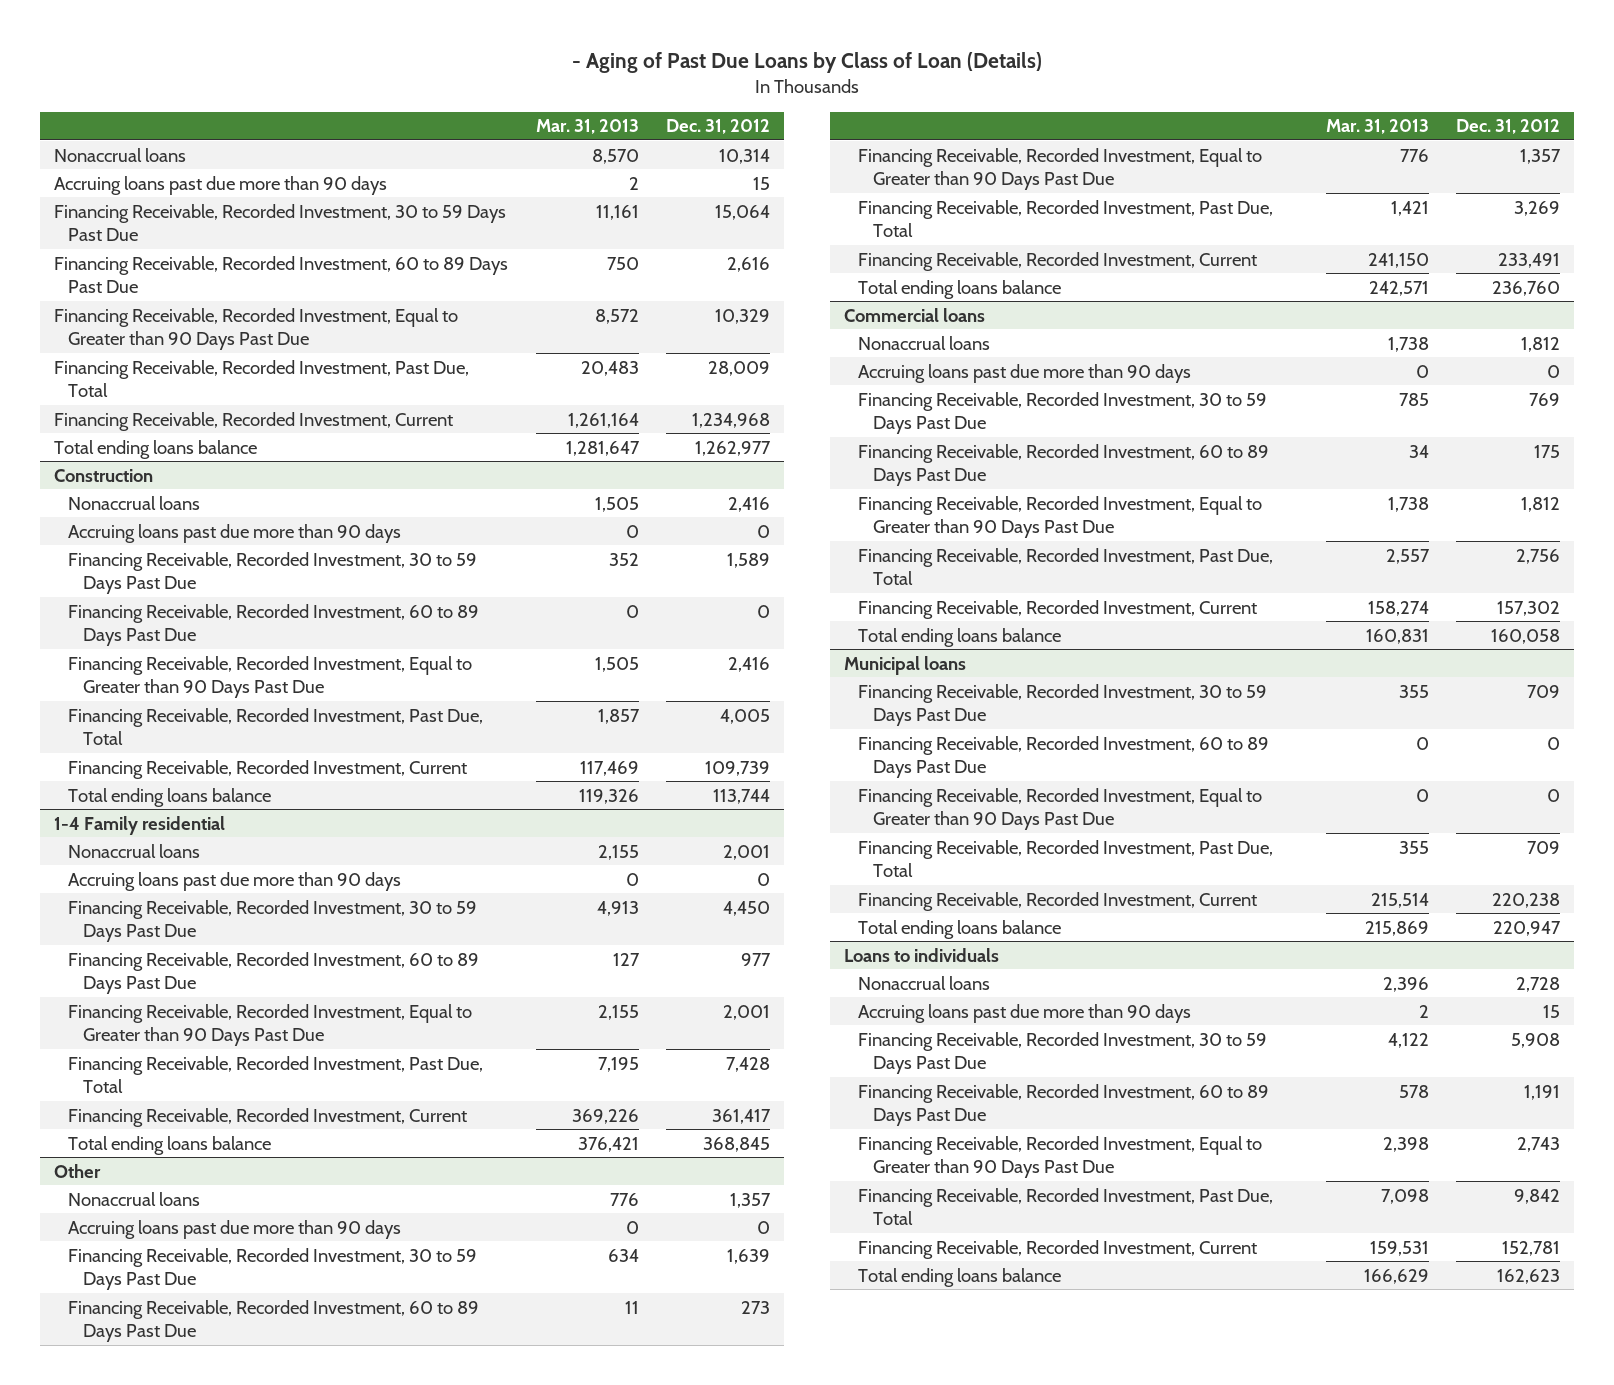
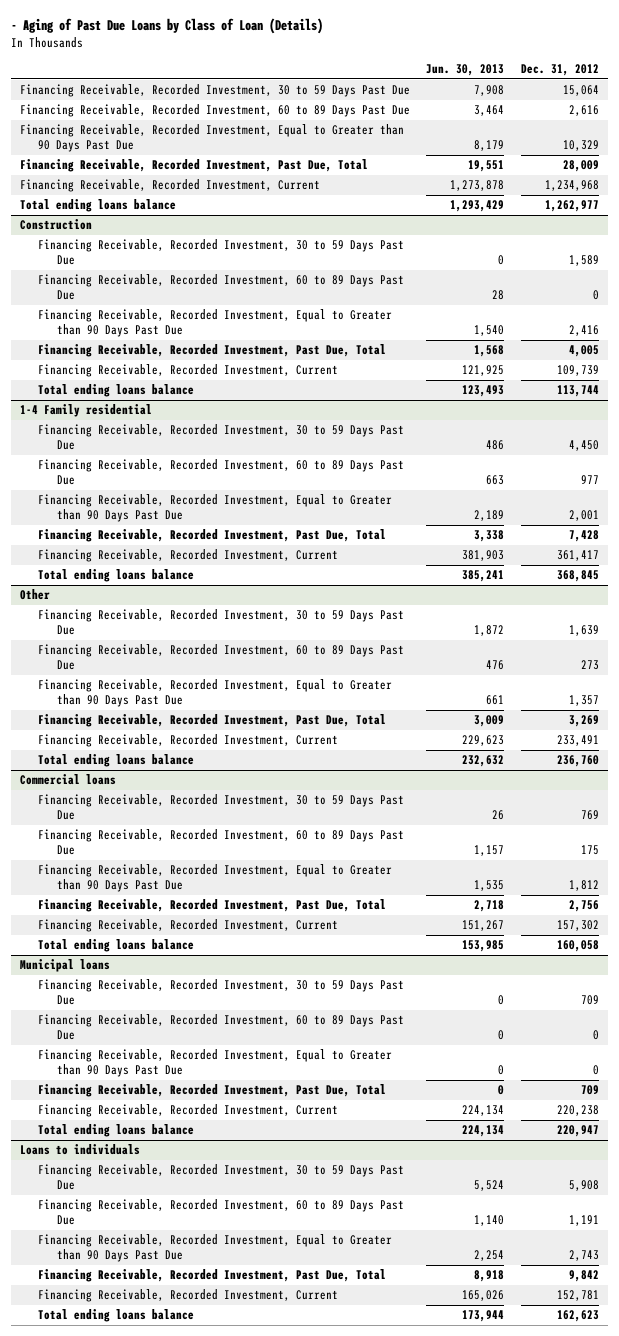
[535,119,639,135] Mar. 31, 2013 -> none
none -> [426,64,505,77] Jun. 30, 2013
[53,147,186,162] Nonaccrual loans -> none
[53,175,387,195] Accruing loans past due more than 90 days -> none
[68,495,201,510] Nonaccrual loans -> none
[68,523,402,543] Accruing loans past due more than 90 days -> none
[68,843,201,858] Nonaccrual loans -> none
[68,871,402,891] Accruing loans past due more than 90 days -> none
[68,1191,201,1206] Nonaccrual loans -> none
[68,1219,402,1239] Accruing loans past due more than 90 days -> none
[858,335,991,350] Nonaccrual loans -> none
[858,363,1192,383] Accruing loans past due more than 90 days -> none
[858,975,991,990] Nonaccrual loans -> none
[858,1003,1192,1023] Accruing loans past due more than 90 days -> none

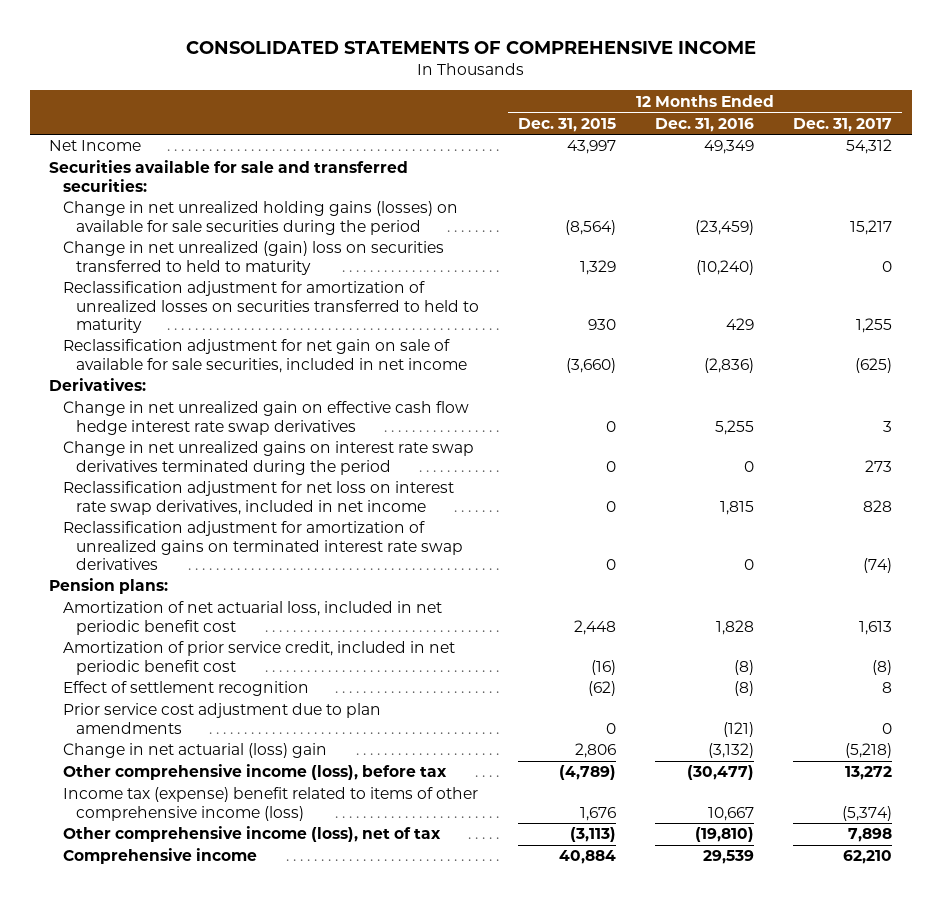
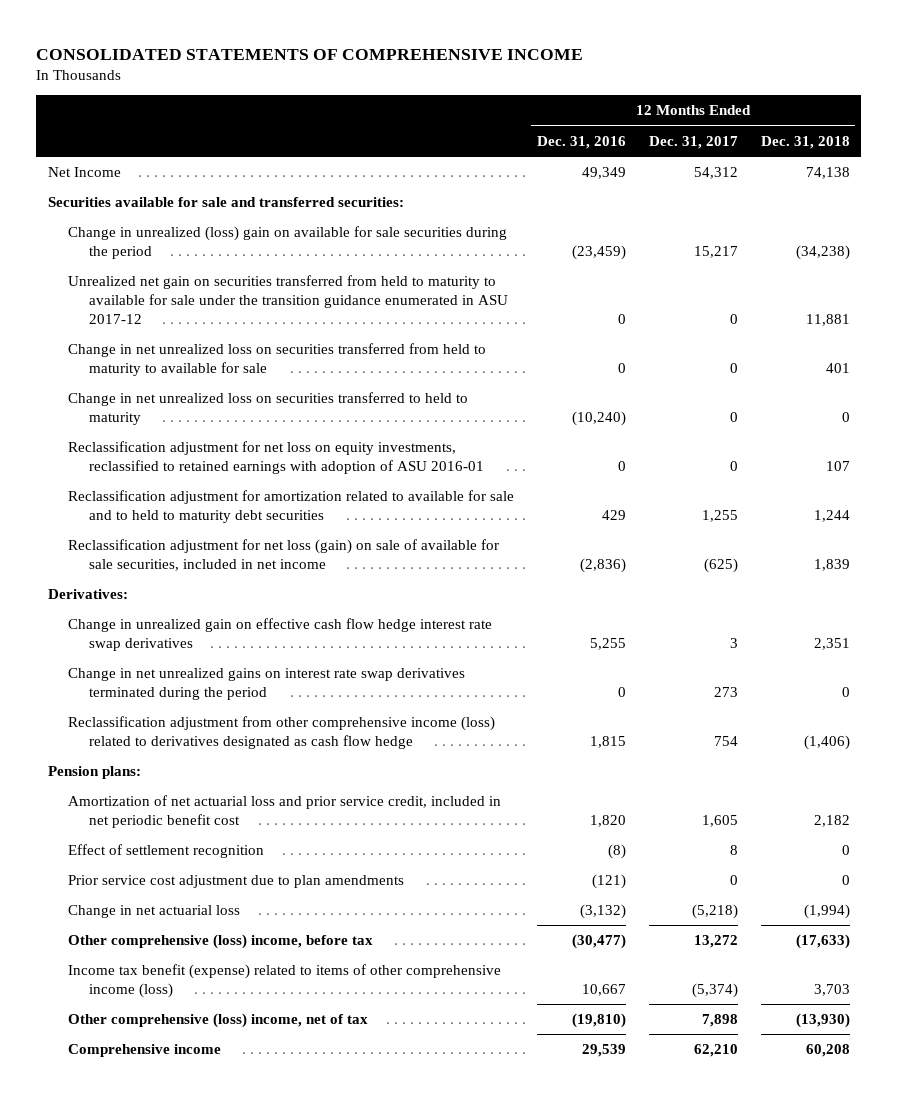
[518,117,617,132] Dec. 31, 2015 -> none
none -> [760,135,850,149] Dec. 31, 2018
[62,201,458,235] Change in net unrealized holding gains (losses) on available for sale securities during the period -> [68,226,508,259] Change in unrealized (loss) gain on available for sale securities during the period
none -> [68,275,509,324] Unrealized net gain on securities transferred from held to maturity to available for sale under the transition guidance enumerated in ASU 2017-12
none -> [68,343,487,376] Change in net unrealized loss on securities transferred from held to maturity to available for sale
[62,241,444,275] Change in net unrealized (gain) loss on securities transferred to held to maturity -> [68,392,469,425] Change in net unrealized loss on securities transferred to held to maturity
none -> [68,441,485,474] Reclassification adjustment for net loss on equity investments, reclassified to retained earnings with adoption of ASU 2016-01
[62,281,480,333] Reclassification adjustment for amortization of unrealized losses on securities transferred to held to maturity -> [68,490,515,523] Reclassification adjustment for amortization related to available for sale and to held to maturity debt securities
[62,339,468,373] Reclassification adjustment for net gain on sale of available for sale securities, included in net income -> [68,539,500,571] Reclassification adjustment for net loss (gain) on sale of available for sale securities, included in net income
[62,401,469,435] Change in net unrealized gain on effective cash flow hedge interest rate swap derivatives -> [68,618,493,651] Change in unrealized gain on effective cash flow hedge interest rate swap derivatives
[62,521,464,570] Reclassification adjustment for amortization of unrealized gains on terminated interest rate swap derivatives -> none
[62,481,454,515] Reclassification adjustment for net loss on interest rate swap derivatives, included in net income -> [68,716,496,749] Reclassification adjustment from other comprehensive income (loss) related to derivatives designated as cash flow hedge
[863,499,893,512] 828 -> [713,735,738,746] 754
[62,601,442,635] Amortization of net actuarial loss, included in net periodic benefit cost -> none
[62,641,455,675] Amortization of prior service credit, included in net periodic benefit cost -> [68,795,502,828] Amortization of net actuarial loss and prior service credit, included in net periodic benefit cost
[734,659,755,675] (8) -> [590,814,627,827] 1,820
[872,659,893,675] (8) -> [701,814,738,827] 1,605
[62,743,327,759] Change in net actuarial (loss) gain -> [68,905,241,919] Change in net actuarial loss
[62,764,447,781] Other comprehensive income (loss), before tax -> [68,934,374,950] Other comprehensive (loss) income, before tax
[62,787,478,821] Income tax (expense) benefit related to items of other comprehensive income (loss) -> [68,964,502,998] Income tax benefit (expense) related to items of other comprehensive income (loss)
[62,826,441,843] Other comprehensive income (loss), net of tax -> [68,1013,369,1029] Other comprehensive (loss) income, net of tax

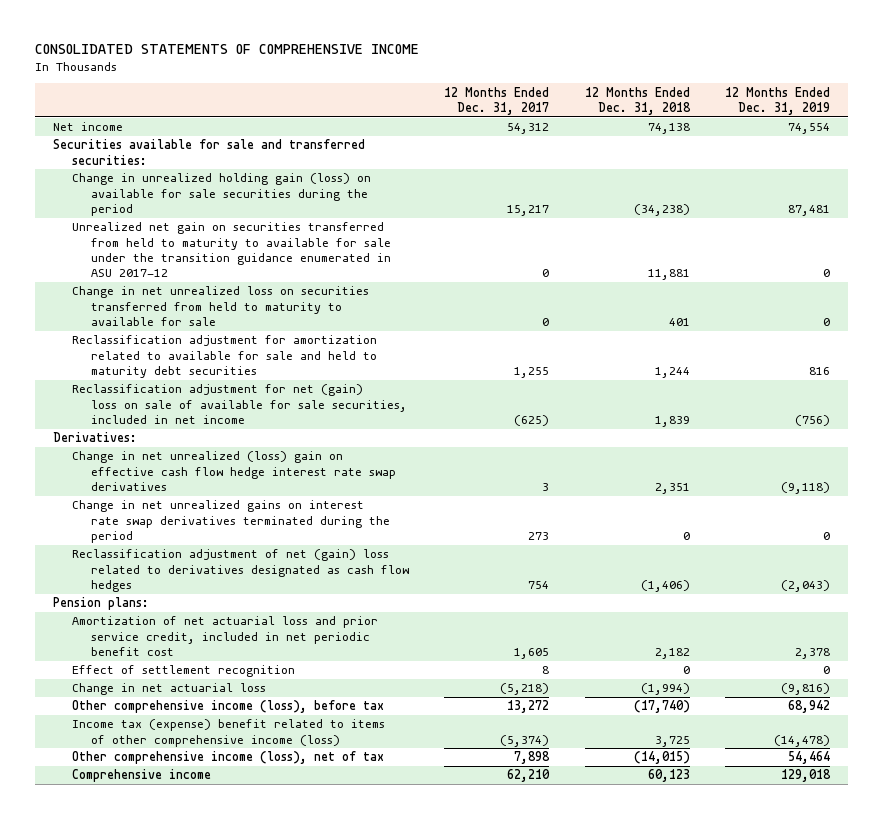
[537,135,627,149] Dec. 31, 2016 -> none
none -> [725,86,831,115] 12 Months Ended Dec. 31, 2019
[47,167,121,178] Net Income -> [53,122,124,132] Net income
[68,226,508,259] Change in unrealized (loss) gain on available for sale securities during the period -> [71,173,371,216] Change in unrealized holding gain (loss) on available for sale securities during the period
[68,392,469,425] Change in net unrealized loss on securities transferred to held to maturity -> none
[68,441,485,474] Reclassification adjustment for net loss on equity investments, reclassified to retained earnings with adoption of ASU 2016-01 -> none
[68,490,515,523] Reclassification adjustment for amortization related to available for sale and to held to maturity debt securities -> [71,335,377,378] Reclassification adjustment for amortization related to available for sale and held to maturity debt securities
[68,539,500,571] Reclassification adjustment for net loss (gain) on sale of available for sale securities, included in net income -> [71,384,407,424] Reclassification adjustment for net (gain) loss on sale of available for sale securities, included in net income
[68,618,493,651] Change in unrealized gain on effective cash flow hedge interest rate swap derivatives -> [71,451,396,491] Change in net unrealized (loss) gain on effective cash flow hedge interest rate swap derivatives
[68,716,496,749] Reclassification adjustment from other comprehensive income (loss) related to derivatives designated as cash flow hedge -> [71,549,409,592] Reclassification adjustment of net (gain) loss related to derivatives designated as cash flow hedges
[68,875,405,889] Prior service cost adjustment due to plan amendments -> none
[68,934,374,950] Other comprehensive (loss) income, before tax -> [71,700,384,714] Other comprehensive income (loss), before tax
[795,934,850,950] (17,633) -> [633,700,690,714] (17,740)
[68,964,502,998] Income tax benefit (expense) related to items of other comprehensive income (loss) -> [71,719,385,747] Income tax (expense) benefit related to items of other comprehensive income (loss)
[813,983,850,996] 3,703 -> [654,735,690,747] 3,725
[68,1013,369,1029] Other comprehensive (loss) income, net of tax -> [71,751,384,765] Other comprehensive income (loss), net of tax
[795,1013,850,1029] (13,930) -> [633,751,690,765] (14,015)
[805,1044,850,1058] 60,208 -> [647,769,690,783] 60,123

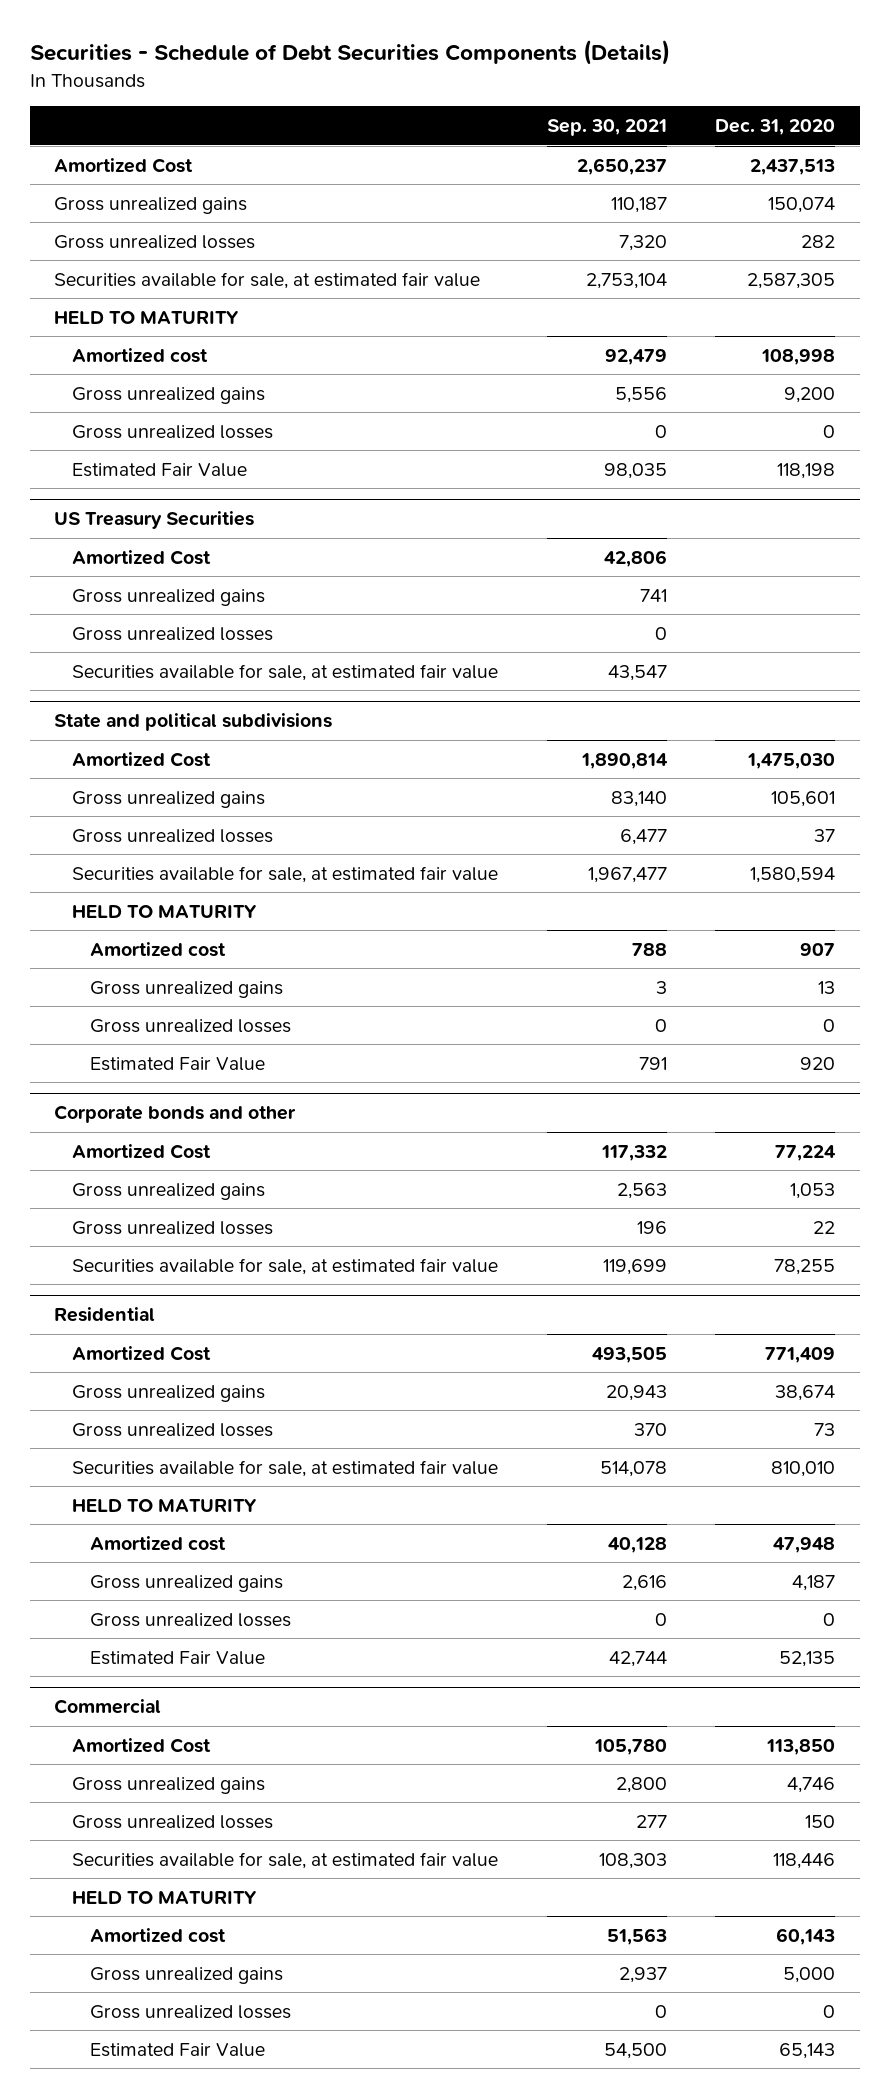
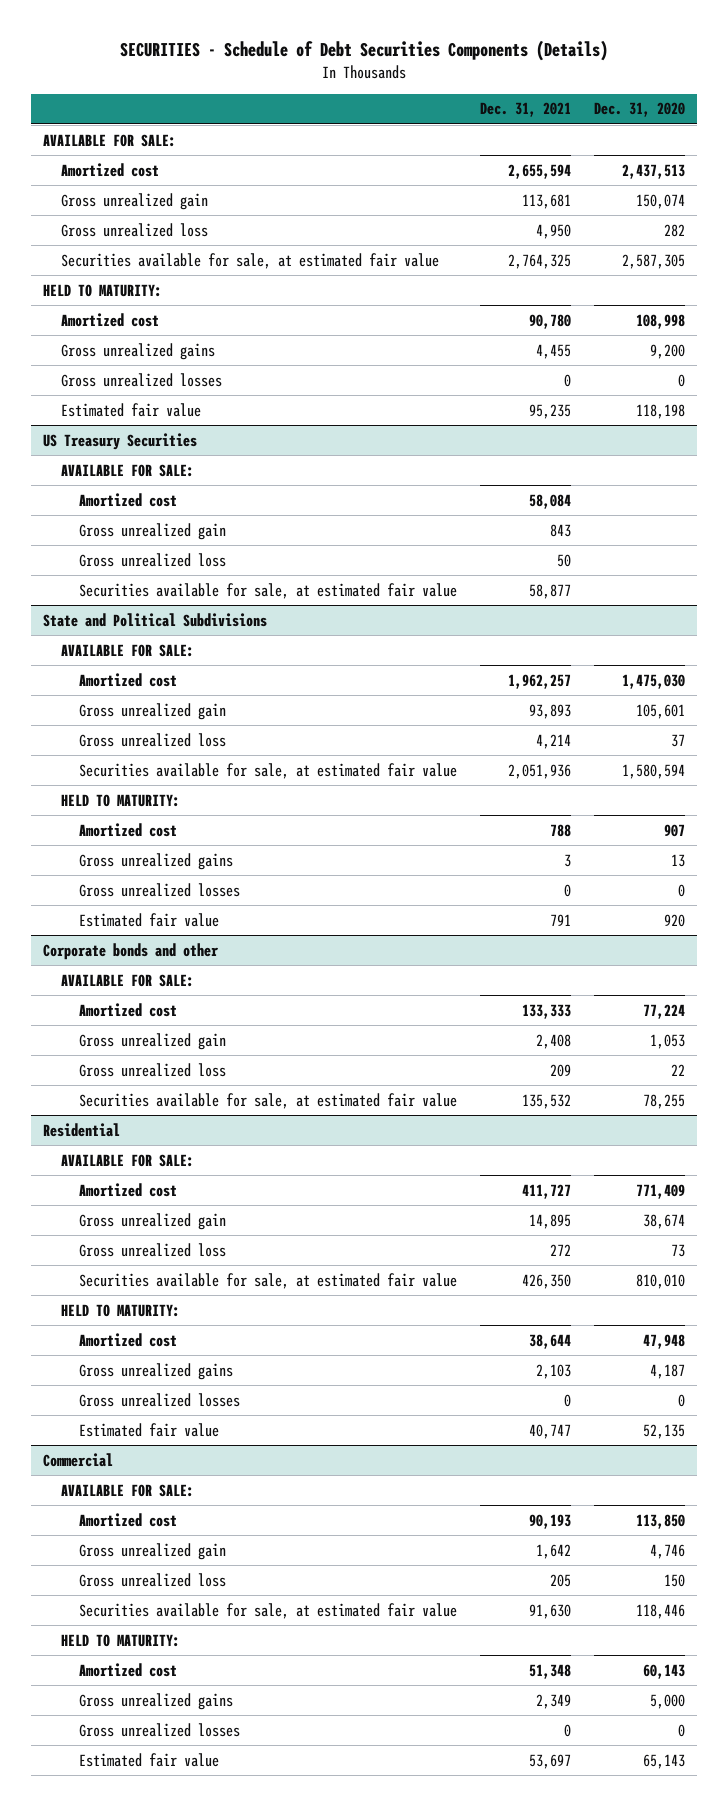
[29,40,670,66] Securities - Schedule of Debt Securities Components (Details) -> [120,39,609,61] SECURITIES - Schedule of Debt Securities Components (Details)
[546,119,667,137] Sep. 30, 2021 -> none
none -> [480,102,572,118] Dec. 31, 2021
none -> [42,133,176,147] AVAILABLE FOR SALE:
[54,157,194,173] Amortized Cost -> [60,162,159,177] Amortized cost
[54,196,248,214] Gross unrealized gains -> [60,192,208,210] Gross unrealized gain
[54,234,256,249] Gross unrealized losses -> [60,222,208,237] Gross unrealized loss
[54,310,240,324] HELD TO MATURITY -> [42,283,162,297] HELD TO MATURITY:
[72,462,248,477] Estimated Fair Value -> [60,402,201,417] Estimated fair value
none -> [60,463,194,477] AVAILABLE FOR SALE:
[72,549,212,565] Amortized Cost -> [78,492,177,507] Amortized cost
[72,588,266,606] Gross unrealized gains -> [78,522,226,540] Gross unrealized gain
[72,626,274,641] Gross unrealized losses -> [78,552,226,567] Gross unrealized loss
[54,713,333,732] State and political subdivisions -> [42,612,267,627] State and Political Subdivisions
none -> [60,643,194,657] AVAILABLE FOR SALE:
[72,751,212,767] Amortized Cost -> [78,672,177,687] Amortized cost
[72,790,266,808] Gross unrealized gains -> [78,702,226,720] Gross unrealized gain
[72,828,274,843] Gross unrealized losses -> [78,732,226,747] Gross unrealized loss
[72,904,258,918] HELD TO MATURITY -> [60,793,180,807] HELD TO MATURITY:
[90,1056,266,1071] Estimated Fair Value -> [78,912,219,927] Estimated fair value
none -> [60,973,194,987] AVAILABLE FOR SALE:
[72,1143,212,1159] Amortized Cost -> [78,1002,177,1017] Amortized cost
[72,1182,266,1200] Gross unrealized gains -> [78,1032,226,1050] Gross unrealized gain
[72,1220,274,1235] Gross unrealized losses -> [78,1062,226,1077] Gross unrealized loss
none -> [60,1153,194,1167] AVAILABLE FOR SALE:
[72,1345,212,1361] Amortized Cost -> [78,1182,177,1197] Amortized cost
[72,1384,266,1402] Gross unrealized gains -> [78,1212,226,1230] Gross unrealized gain
[72,1422,274,1437] Gross unrealized losses -> [78,1242,226,1257] Gross unrealized loss
[72,1498,258,1512] HELD TO MATURITY -> [60,1303,180,1317] HELD TO MATURITY:
[90,1650,266,1665] Estimated Fair Value -> [78,1422,219,1437] Estimated fair value
none -> [60,1483,194,1497] AVAILABLE FOR SALE:
[72,1737,212,1753] Amortized Cost -> [78,1512,177,1527] Amortized cost
[72,1776,266,1794] Gross unrealized gains -> [78,1542,226,1560] Gross unrealized gain
[72,1814,274,1829] Gross unrealized losses -> [78,1572,226,1587] Gross unrealized loss
[72,1890,258,1904] HELD TO MATURITY -> [60,1633,180,1647] HELD TO MATURITY:
[90,2042,266,2057] Estimated Fair Value -> [78,1752,219,1767] Estimated fair value

